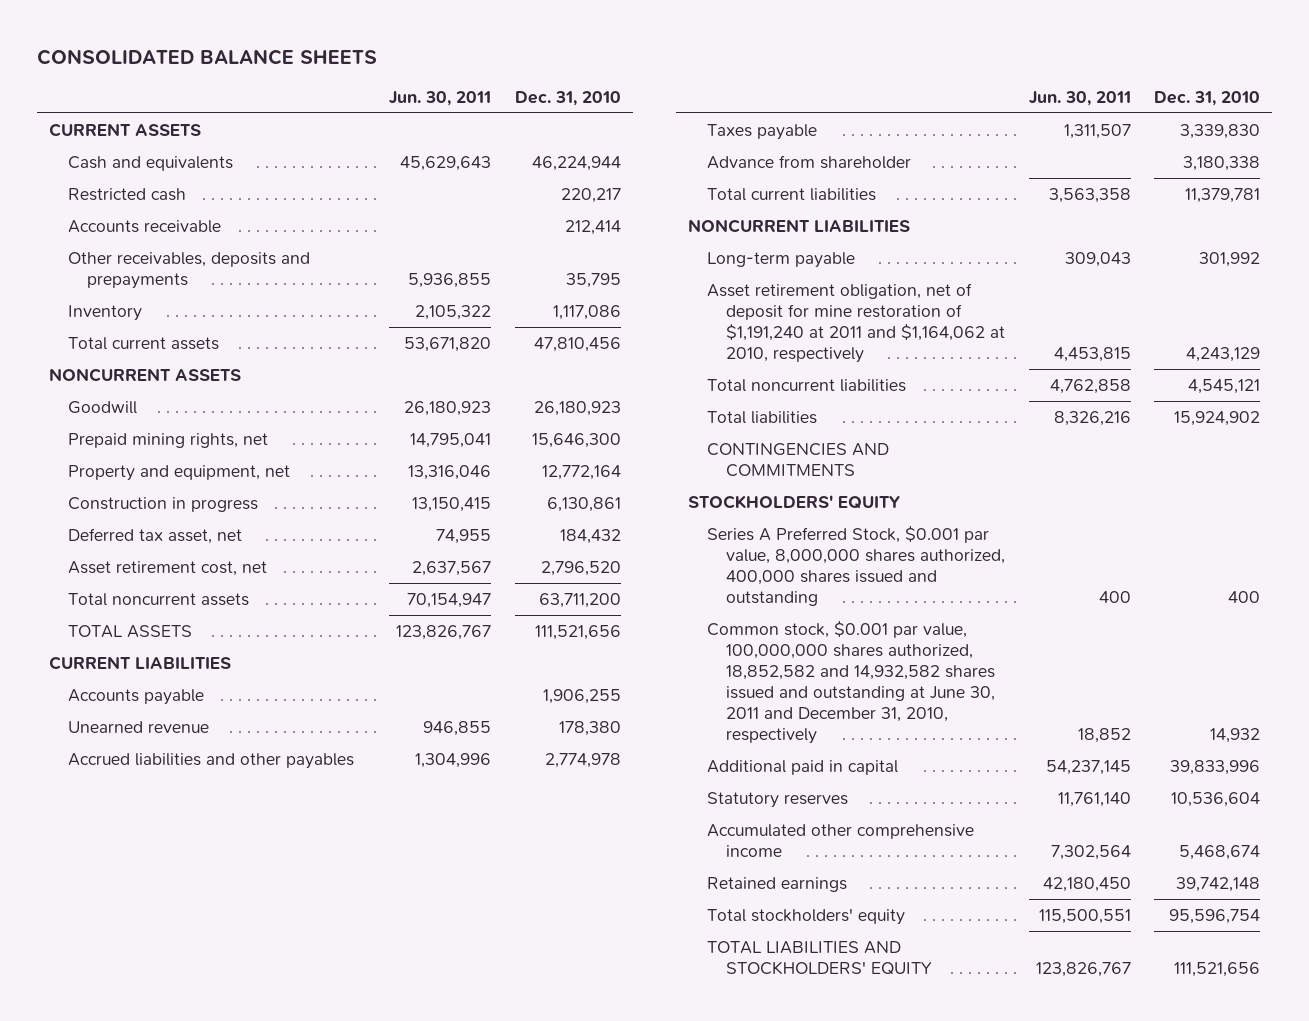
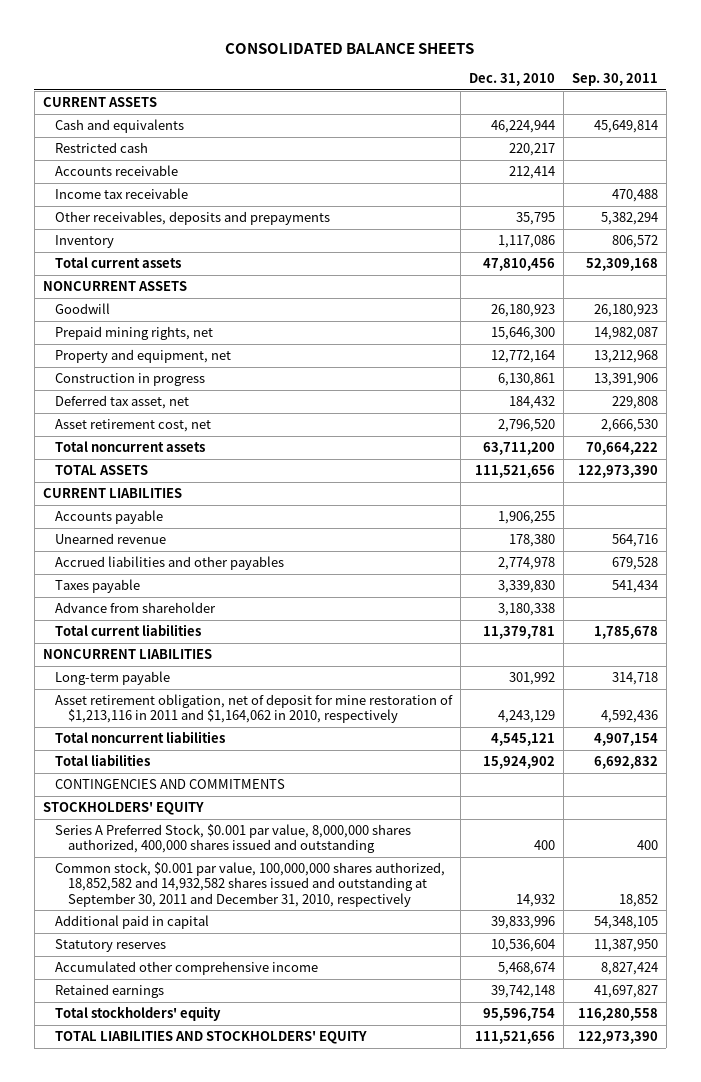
[389,90,492,106] Jun. 30, 2011 -> none
none -> [571,73,658,87] Sep. 30, 2011
none -> [55,187,189,199] Income tax receivable
[706,282,1006,363] Asset retirement obligation, net of deposit for mine restoration of $1,191,240 at 2011 and $1,164,062 at 2010, respectively -> [55,693,454,724] Asset retirement obligation, net of deposit for mine restoration of $1,213,116 in 2011 and $1,164,062 in 2010, respectively
[706,620,996,744] Common stock, $0.001 par value, 100,000,000 shares authorized, 18,852,582 and 14,932,582 shares issued and outstanding at June 30, 2011 and December 31, 2010, respectively -> [55,861,446,907] Common stock, $0.001 par value, 100,000,000 shares authorized, 18,852,582 and 14,932,582 shares issued and outstanding at September 30, 2011 and December 31, 2010, respectively

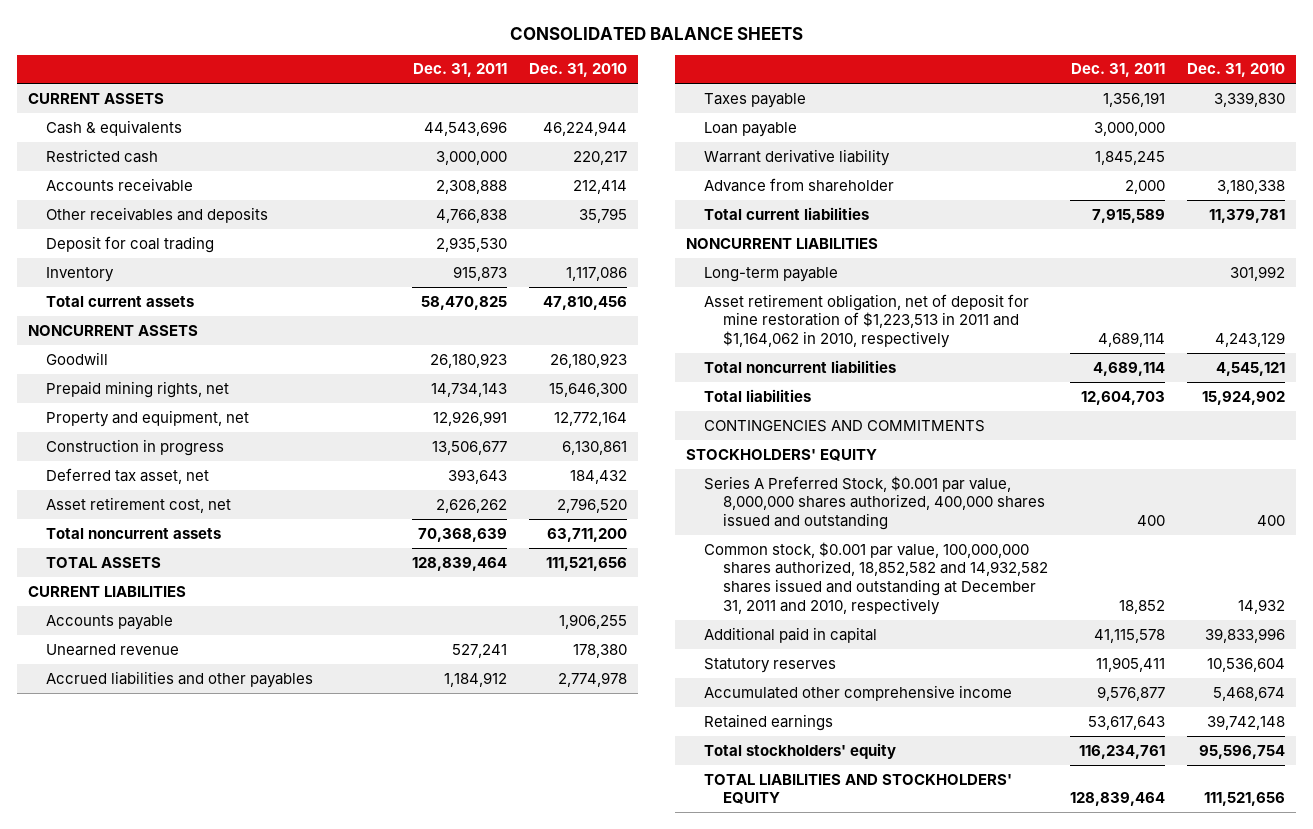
[571,73,658,87] Sep. 30, 2011 -> none
none -> [412,63,507,78] Dec. 31, 2011
[55,118,185,133] Cash and equivalents -> [46,119,183,136] Cash & equivalents
[55,187,189,199] Income tax receivable -> none
[55,210,331,225] Other receivables, deposits and prepayments -> [46,206,269,223] Other receivables and deposits
none -> [46,235,215,253] Deposit for coal trading
none -> [704,121,798,137] Loan payable
none -> [704,148,891,166] Warrant derivative liability
[55,693,454,724] Asset retirement obligation, net of deposit for mine restoration of $1,213,116 in 2011 and $1,164,062 in 2010, respectively -> [704,293,1030,349] Asset retirement obligation, net of deposit for mine restoration of $1,223,513 in 2011 and $1,164,062 in 2010, respectively
[55,861,446,907] Common stock, $0.001 par value, 100,000,000 shares authorized, 18,852,582 and 14,932,582 shares issued and outstanding at September 30, 2011 and December 31, 2010, respectively -> [704,541,1048,615] Common stock, $0.001 par value, 100,000,000 shares authorized, 18,852,582 and 14,932,582 shares issued and outstanding at December 31, 2011 and 2010, respectively

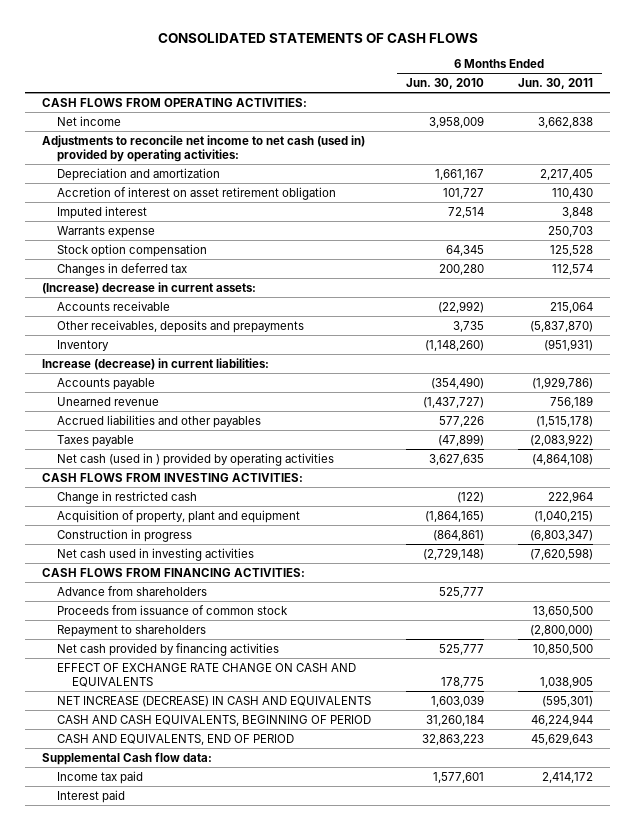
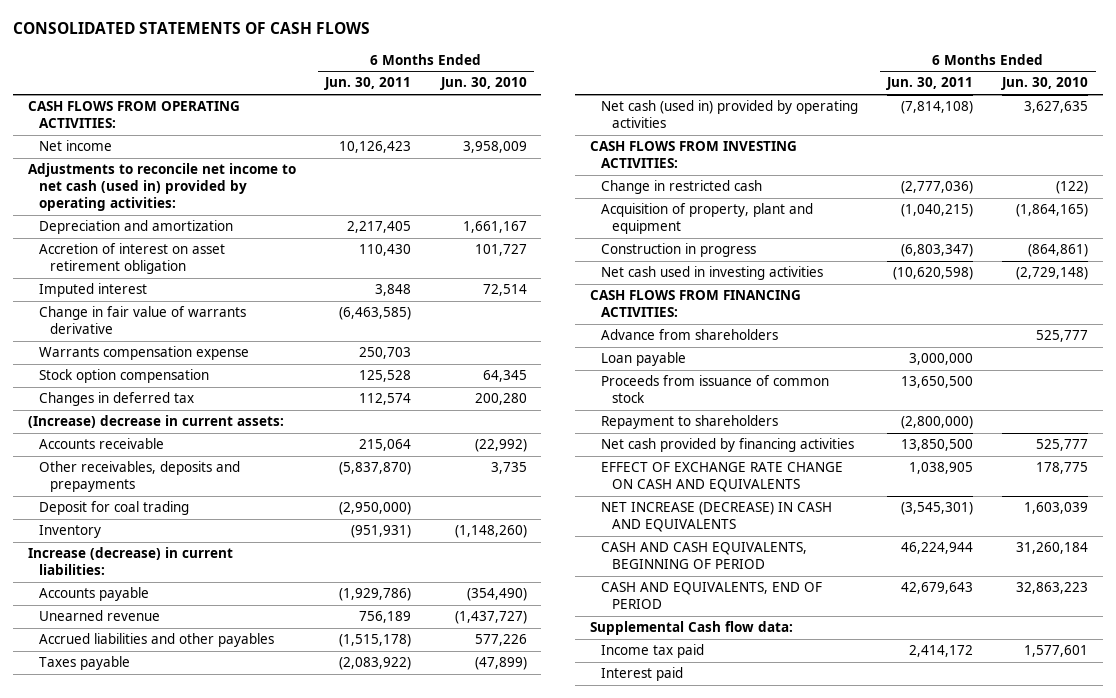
[538,116,594,128] 3,662,838 -> [339,141,412,154] 10,126,423
none -> [39,306,247,335] Change in fair value of warrants derivative
[57,225,156,238] Warrants expense -> [39,346,250,361] Warrants compensation expense
none -> [39,501,190,516] Deposit for coal trading
[57,452,335,466] Net cash (used in ) provided by operating activities -> [600,100,858,129] Net cash (used in) provided by operating activities
[532,453,594,465] (4,864,108) -> [901,101,974,115] (7,814,108)
[548,490,594,503] 222,964 -> [901,181,974,195] (2,777,036)
[530,547,594,560] (7,620,598) -> [893,267,974,281] (10,620,598)
none -> [600,352,686,367] Loan payable
[533,643,594,655] 10,850,500 -> [901,439,974,452] 13,850,500
[542,694,594,707] (595,301) -> [901,502,974,516] (3,545,301)
[531,732,594,745] 45,629,643 -> [901,582,974,595] 42,679,643

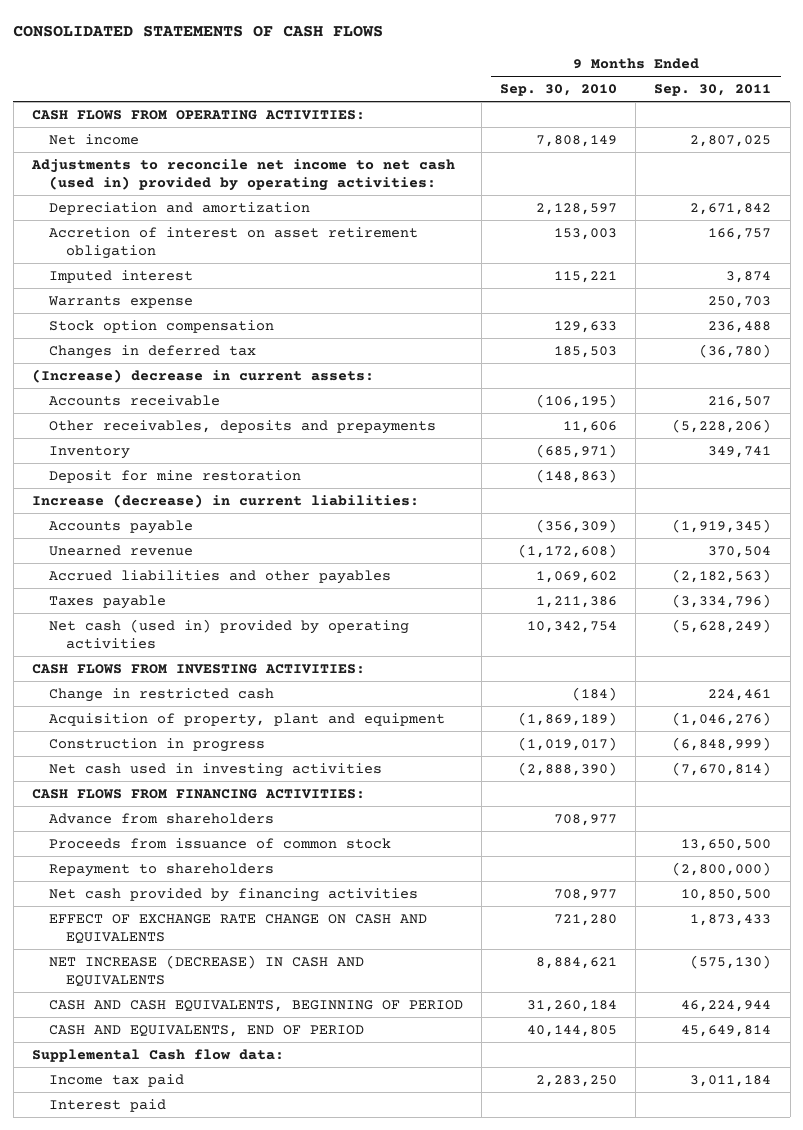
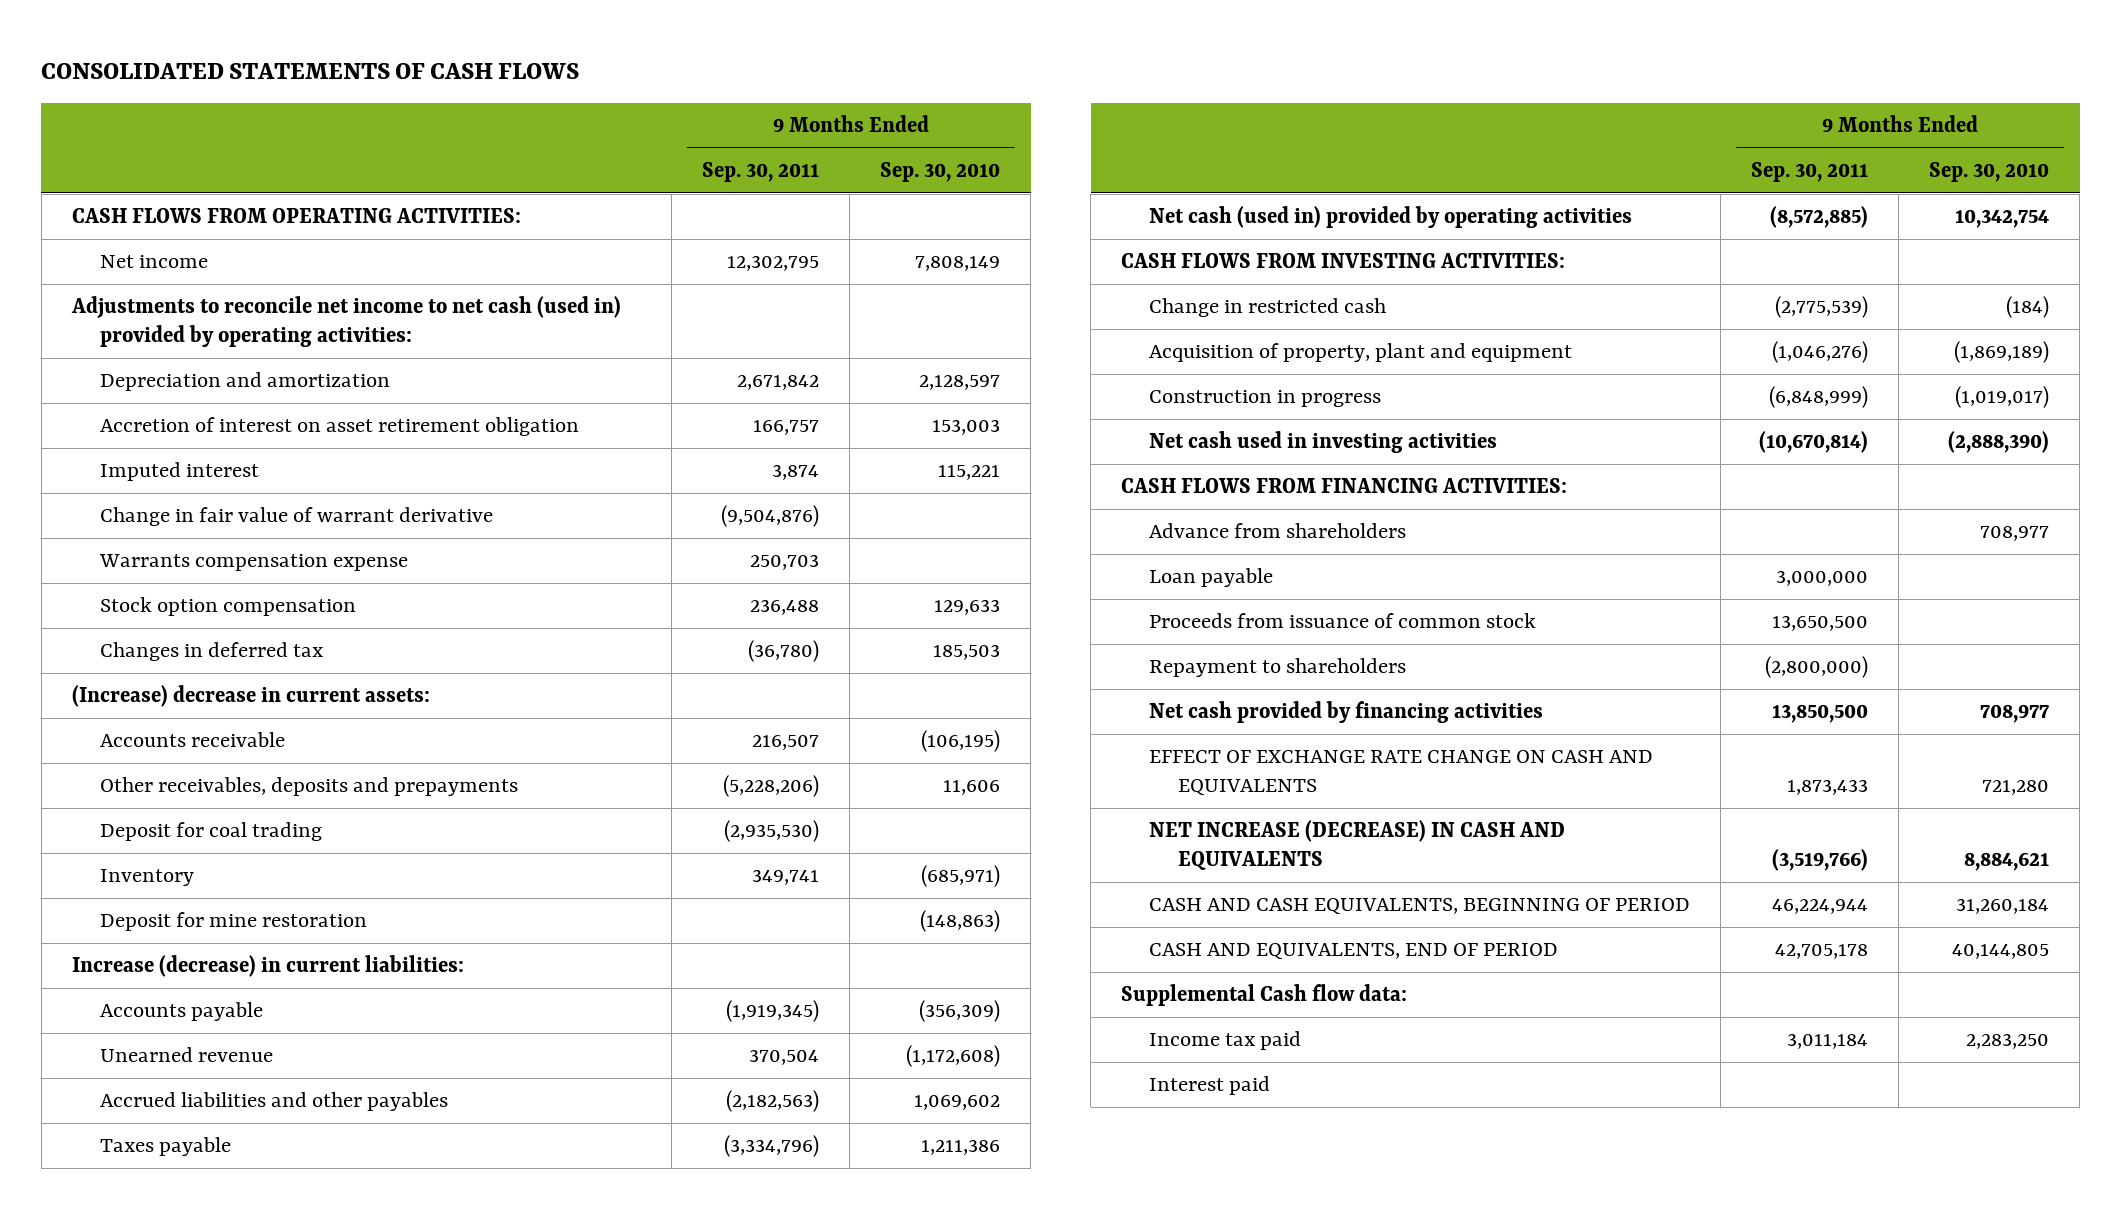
[690,134,772,147] 2,807,025 -> [727,255,820,272] 12,302,795
none -> [100,507,494,527] Change in fair value of warrant derivative
[47,295,193,308] Warrants expense -> [99,554,409,572] Warrants compensation expense
none -> [100,822,323,842] Deposit for coal trading
[672,618,772,633] (5,628,249) -> [1770,206,1869,229] (8,572,885)
[708,688,772,701] 224,461 -> [1775,296,1869,319] (2,775,539)
[672,761,772,776] (7,670,814) -> [1759,431,1869,454] (10,670,814)
none -> [1149,568,1274,588] Loan payable
[681,888,772,901] 10,850,500 -> [1772,704,1869,724] 13,850,500
[690,954,772,969] (575,130) -> [1772,849,1869,872] (3,519,766)
[681,1024,772,1037] 45,649,814 -> [1775,944,1869,960] 42,705,178

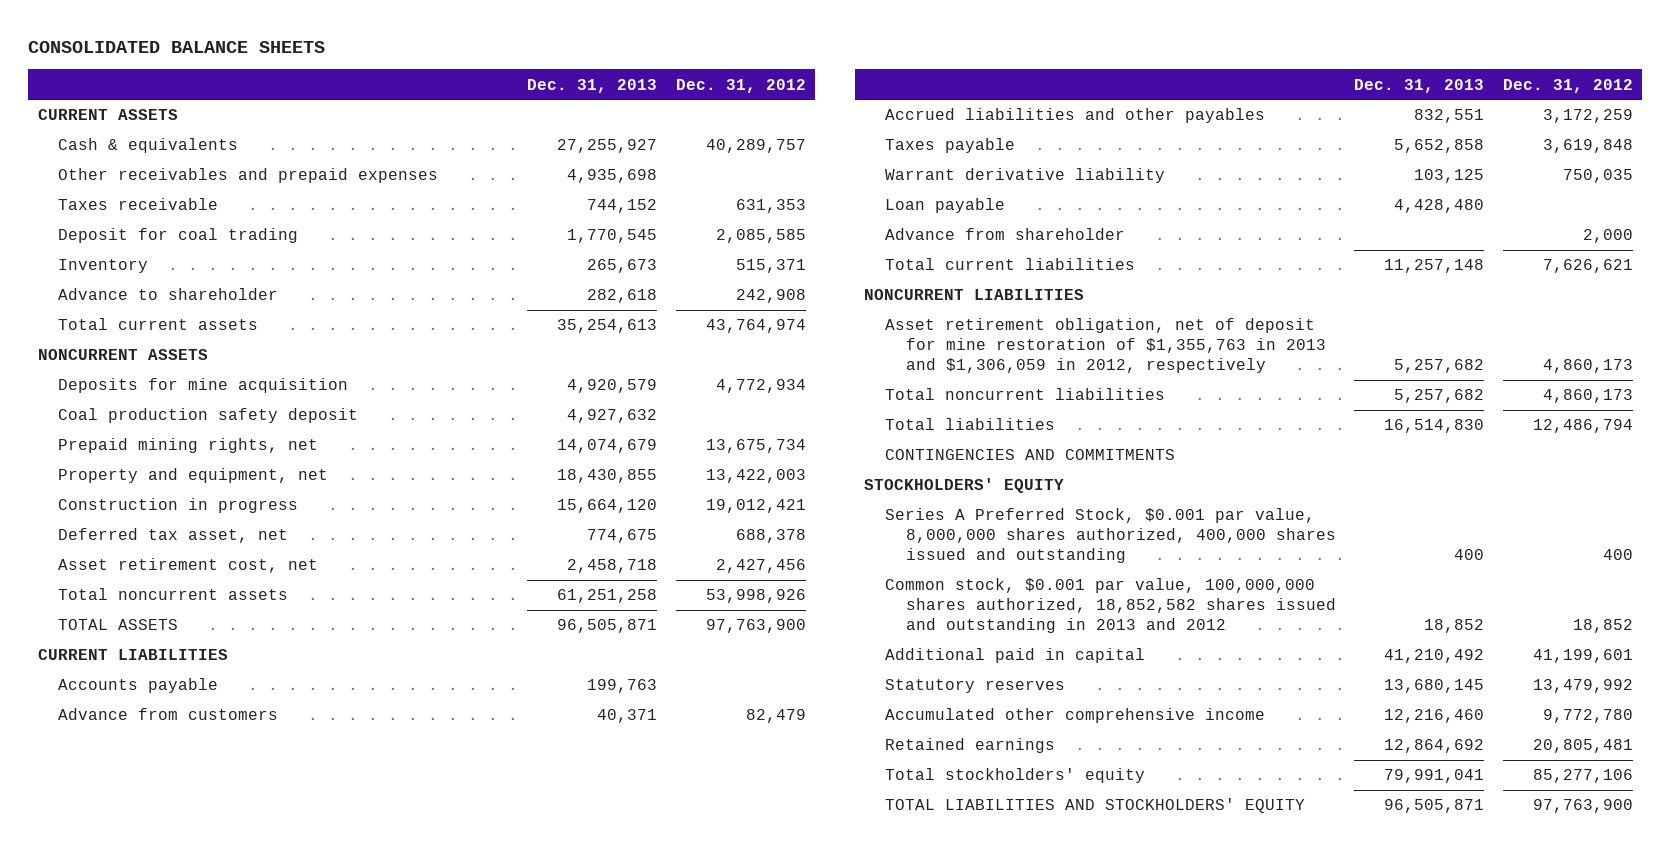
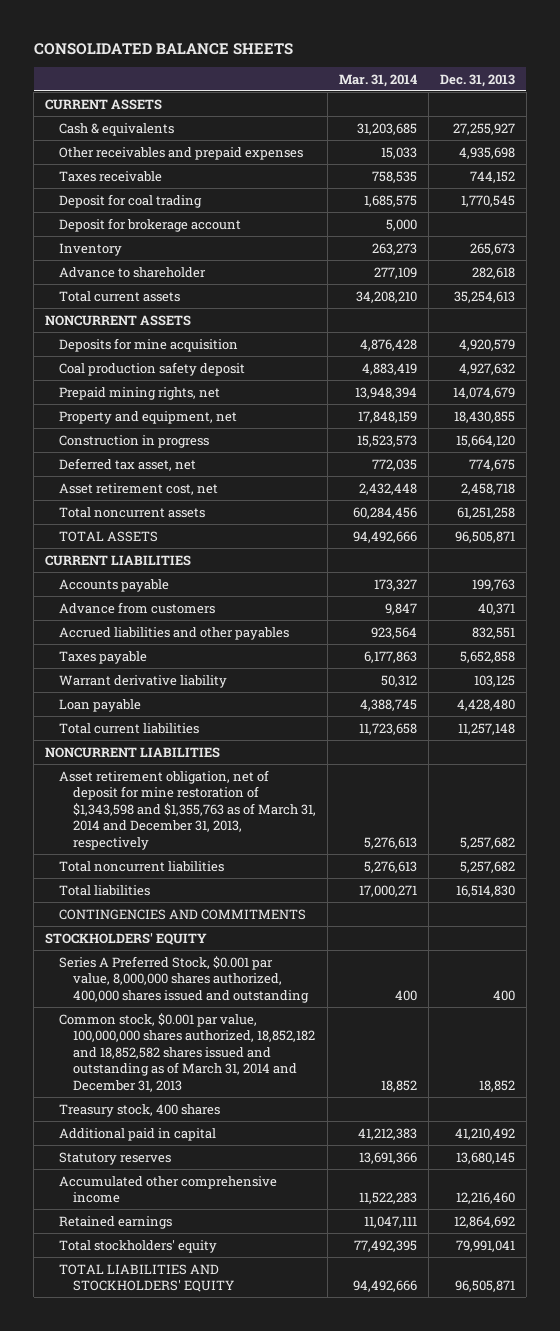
[675,78,806,93] Dec. 31, 2012 -> none
none -> [339,73,418,87] Mar. 31, 2014
none -> [59,217,242,232] Deposit for brokerage account
[885,228,1126,241] Advance from shareholder -> none
[885,318,1326,374] Asset retirement obligation, net of deposit for mine restoration of $1,355,763 in 2013 and $1,306,059 in 2012, respectively -> [59,769,317,850] Asset retirement obligation, net of deposit for mine restoration of $1,343,598 and $1,355,763 as of March 31, 2014 and December 31, 2013, respectively
[885,578,1336,634] Common stock, $0.001 par value, 100,000,000 shares authorized, 18,852,582 shares issued and outstanding in 2013 and 2012 -> [59,1012,316,1092] Common stock, $0.001 par value, 100,000,000 shares authorized, 18,852,182 and 18,852,582 shares issued and outstanding as of March 31, 2014 and December 31, 2013
none -> [59,1103,221,1117] Treasury stock, 400 shares

